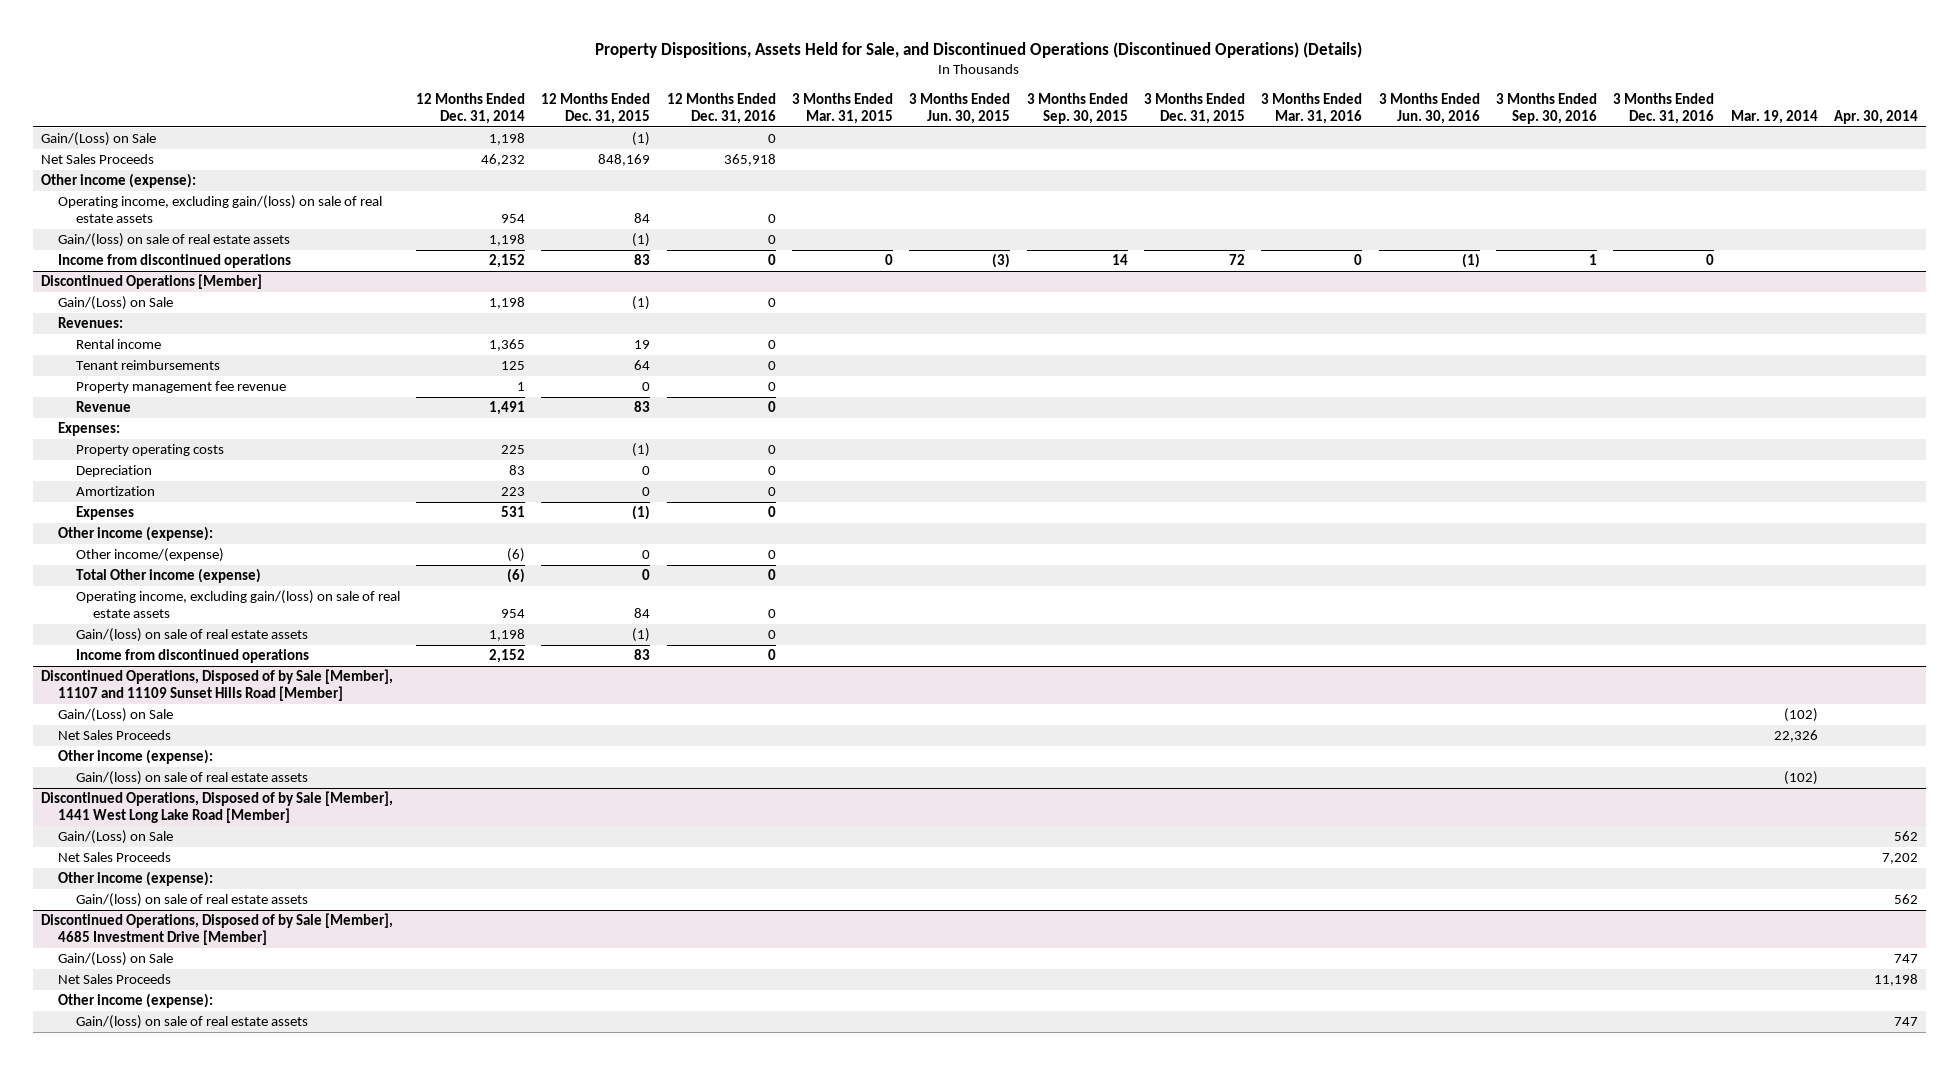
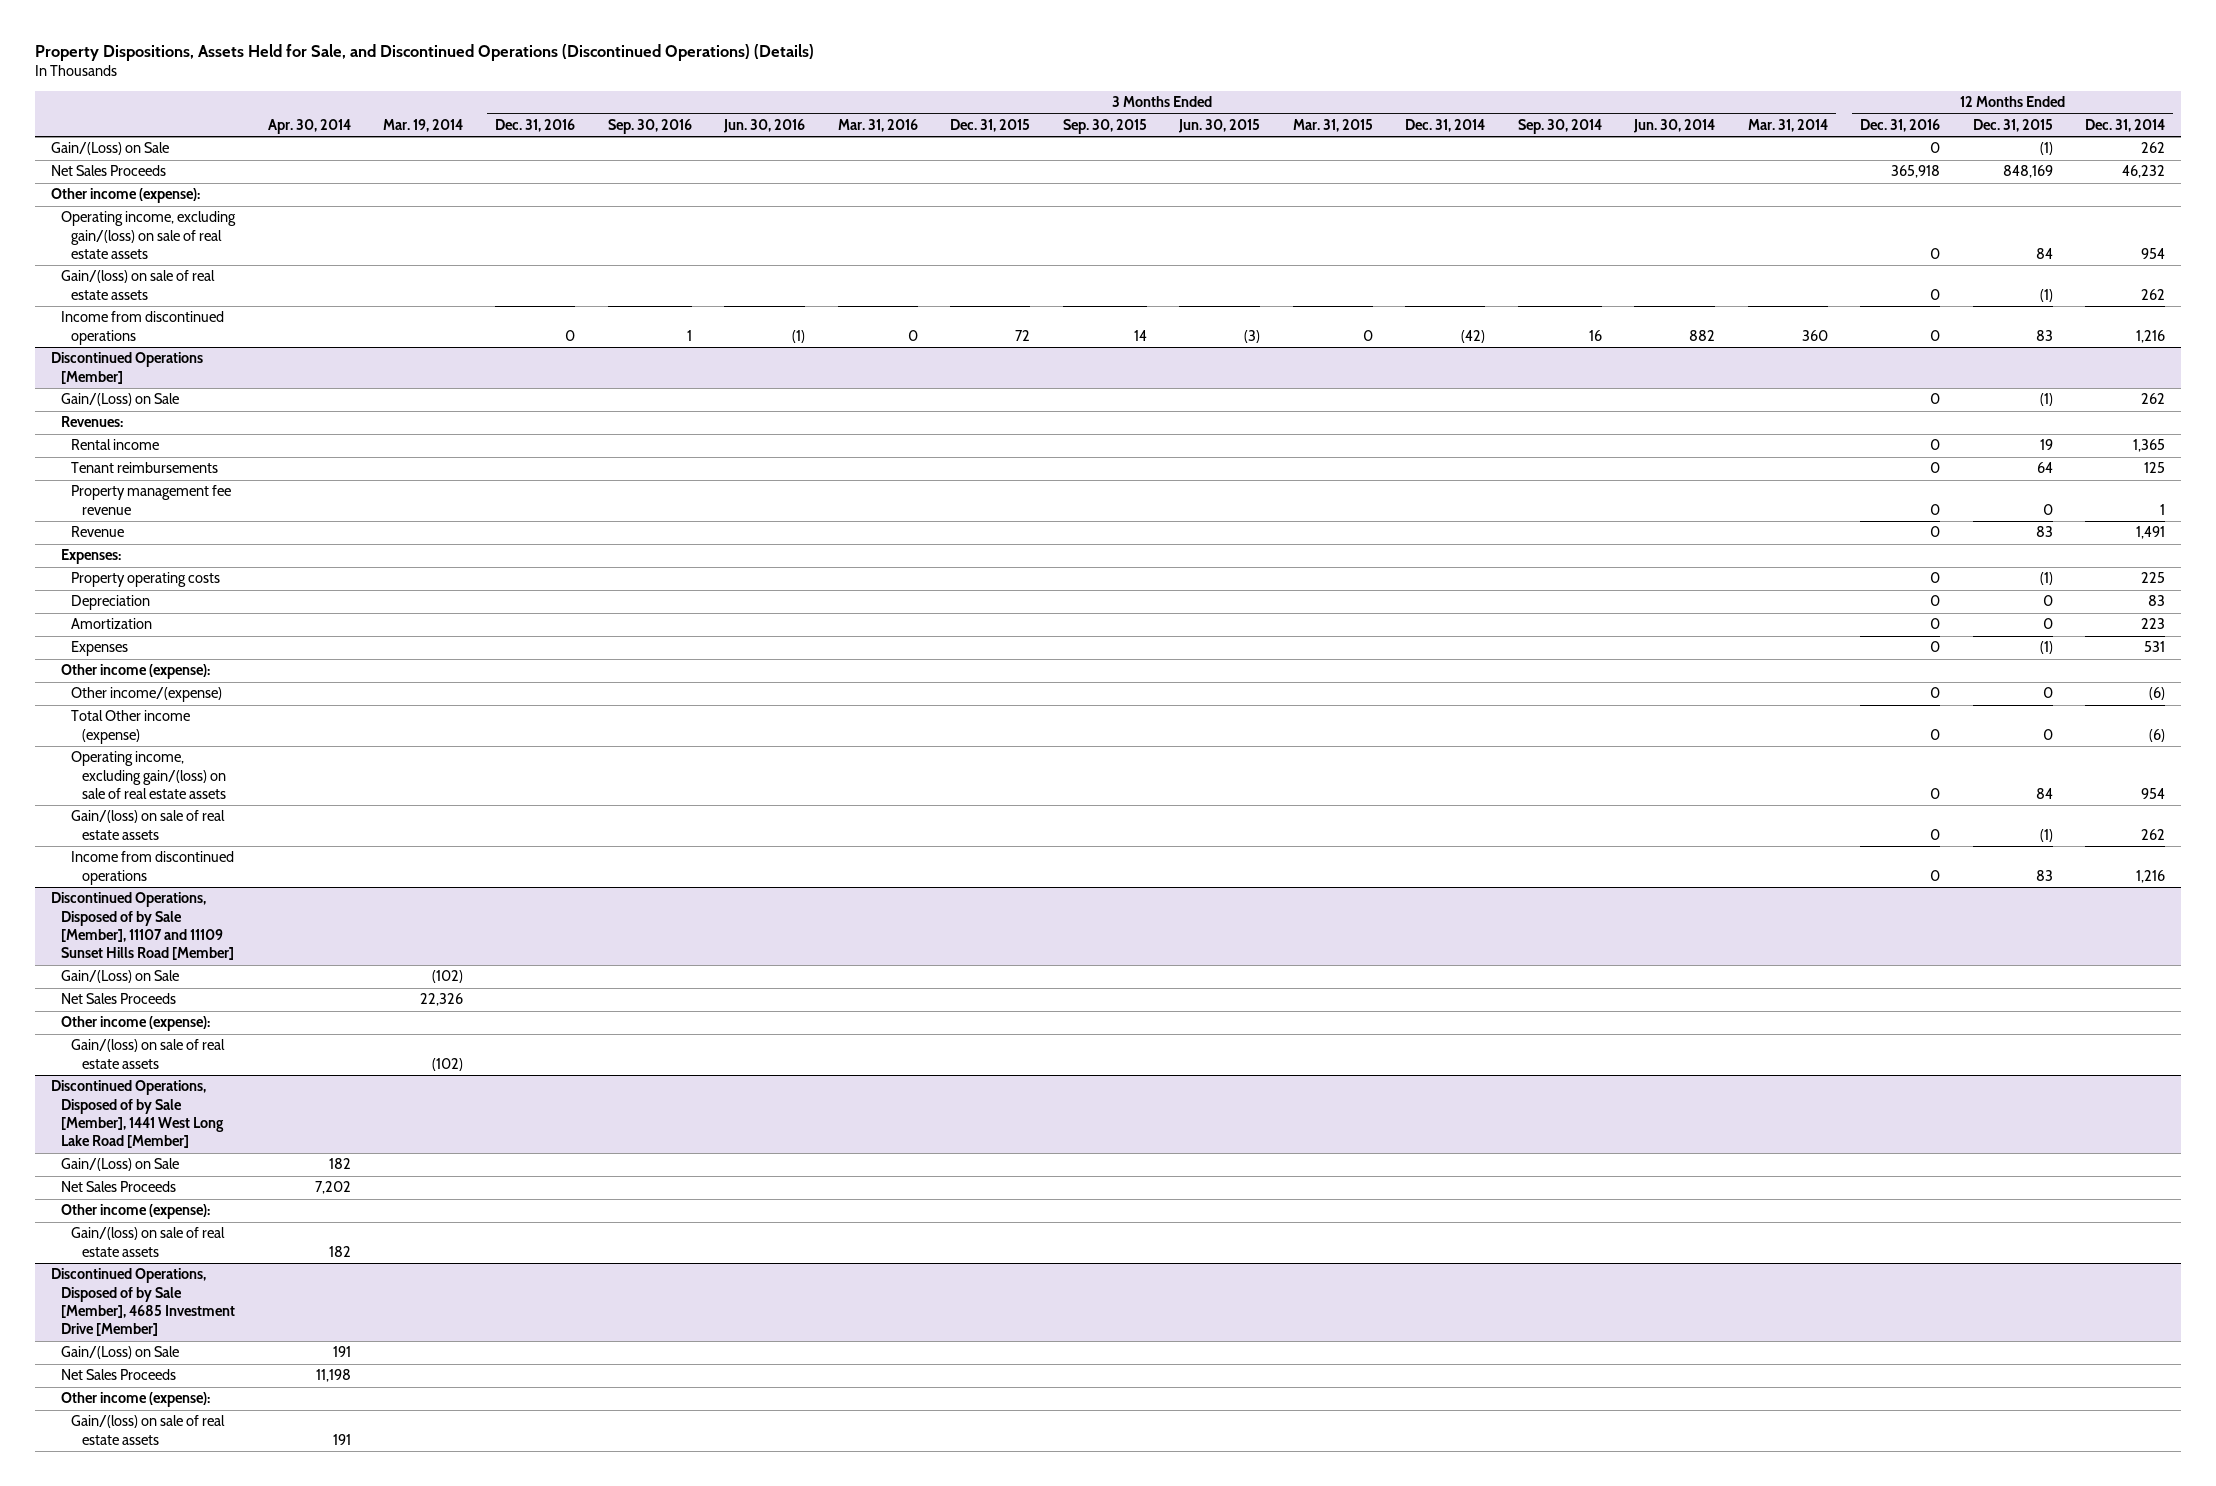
none -> [1405,119,1486,133] Dec. 31, 2014
none -> [1517,119,1602,135] Sep. 30, 2014
none -> [1633,119,1716,134] Jun. 30, 2014
none -> [1747,119,1828,133] Mar. 31, 2014
[488,133,525,146] 1,198 -> [2141,142,2166,154] 262
[488,234,525,247] 1,198 -> [2141,288,2166,300] 262
[488,254,525,269] 2,152 -> [2136,329,2166,343] 1,216
[488,297,525,310] 1,198 -> [2141,393,2166,405] 262
[488,629,525,642] 1,198 -> [2141,828,2166,840] 262
[488,649,525,664] 2,152 -> [2136,869,2166,883] 1,216
[1894,831,1919,842] 562 -> [328,1158,351,1170] 182
[1894,894,1919,905] 562 -> [328,1245,351,1257] 182
[1894,954,1919,964] 747 -> [332,1346,351,1358] 191
[1894,1017,1919,1027] 747 -> [332,1433,351,1445] 191

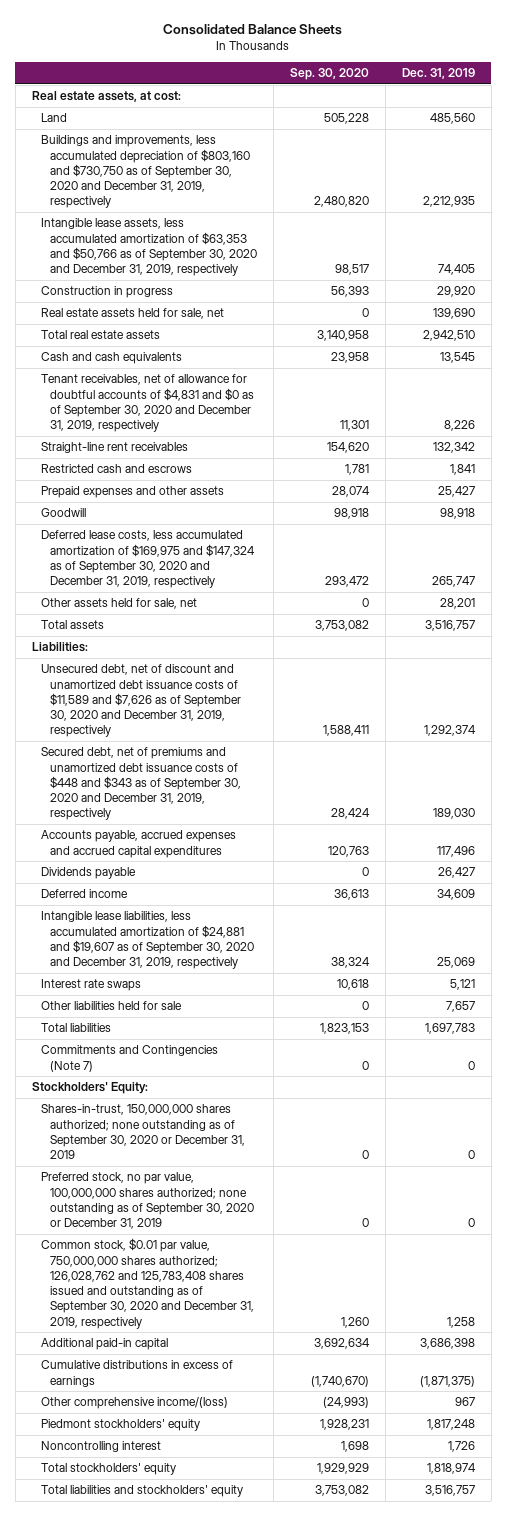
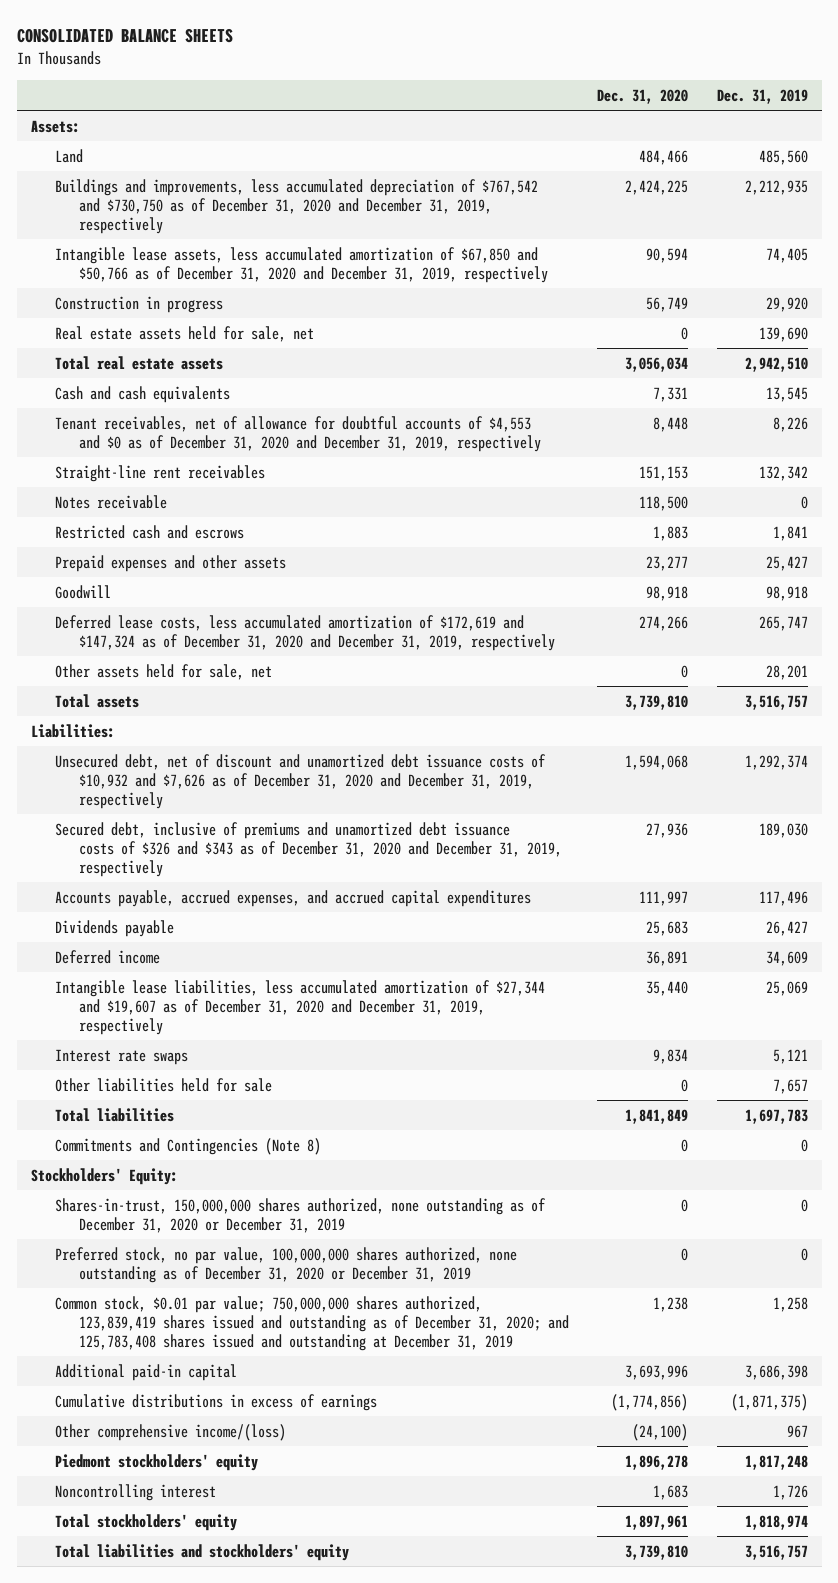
[163,23,343,35] Consolidated Balance Sheets -> [16,27,233,43] CONSOLIDATED BALANCE SHEETS
[289,67,369,80] Sep. 30, 2020 -> none
none -> [597,88,689,104] Dec. 31, 2020
[31,91,181,103] Real estate assets, at cost: -> none
none -> [30,119,80,133] Assets:
[40,135,250,209] Buildings and improvements, less accumulated depreciation of $803,160 and $730,750 as of September 30, 2020 and December 31, 2019, respectively -> [54,178,538,234] Buildings and improvements, less accumulated depreciation of $767,542 and $730,750 as of December 31, 2020 and December 31, 2019, respectively
[40,218,257,277] Intangible lease assets, less accumulated amortization of $63,353 and $50,766 as of September 30, 2020 and December 31, 2019, respectively -> [54,246,548,283] Intangible lease assets, less accumulated amortization of $67,850 and $50,766 as of December 31, 2020 and December 31, 2019, respectively
[40,374,254,433] Tenant receivables, net of allowance for doubtful accounts of $4,831 and $0 as of September 30, 2020 and December 31, 2019, respectively -> [54,415,541,452] Tenant receivables, net of allowance for doubtful accounts of $4,553 and $0 as of December 31, 2020 and December 31, 2019, respectively
none -> [54,494,167,509] Notes receivable
[40,530,255,589] Deferred lease costs, less accumulated amortization of $169,975 and $147,324 as of September 30, 2020 and December 31, 2019, respectively -> [54,614,555,651] Deferred lease costs, less accumulated amortization of $172,619 and $147,324 as of December 31, 2020 and December 31, 2019, respectively
[40,664,241,738] Unsecured debt, net of discount and unamortized debt issuance costs of $11,589 and $7,626 as of September 30, 2020 and December 31, 2019, respectively -> [54,753,546,809] Unsecured debt, net of discount and unamortized debt issuance costs of $10,932 and $7,626 as of December 31, 2020 and December 31, 2019, respectively
[40,747,241,821] Secured debt, net of premiums and unamortized debt issuance costs of $448 and $343 as of September 30, 2020 and December 31, 2019, respectively -> [54,821,562,877] Secured debt, inclusive of premiums and unamortized debt issuance costs of $326 and $343 as of December 31, 2020 and December 31, 2019, respectively
[40,830,236,858] Accounts payable, accrued expenses and accrued capital expenditures -> [54,889,531,907] Accounts payable, accrued expenses, and accrued capital expenditures
[40,911,254,970] Intangible lease liabilities, less accumulated amortization of $24,881 and $19,607 as of September 30, 2020 and December 31, 2019, respectively -> [54,979,545,1035] Intangible lease liabilities, less accumulated amortization of $27,344 and $19,607 as of December 31, 2020 and December 31, 2019, respectively
[40,1045,218,1072] Commitments and Contingencies (Note 7) -> [54,1137,321,1155] Commitments and Contingencies (Note 8)
[40,1104,245,1160] Shares-in-trust, 150,000,000 shares authorized; none outstanding as of September 30, 2020 or December 31, 2019 -> [54,1197,546,1233] Shares-in-trust, 150,000,000 shares authorized, none outstanding as of December 31, 2020 or December 31, 2019
[40,1172,254,1230] Preferred stock, no par value, 100,000,000 shares authorized; none outstanding as of September 30, 2020 or December 31, 2019 -> [54,1246,517,1283] Preferred stock, no par value, 100,000,000 shares authorized, none outstanding as of December 31, 2020 or December 31, 2019
[40,1238,254,1329] Common stock, $0.01 par value, 750,000,000 shares authorized; 126,028,762 and 125,783,408 shares issued and outstanding as of September 30, 2020 and December 31, 2019, respectively -> [54,1295,569,1351] Common stock, $0.01 par value; 750,000,000 shares authorized, 123,839,419 shares issued and outstanding as of December 31, 2020; and 125,783,408 shares issued and outstanding at December 31, 2019

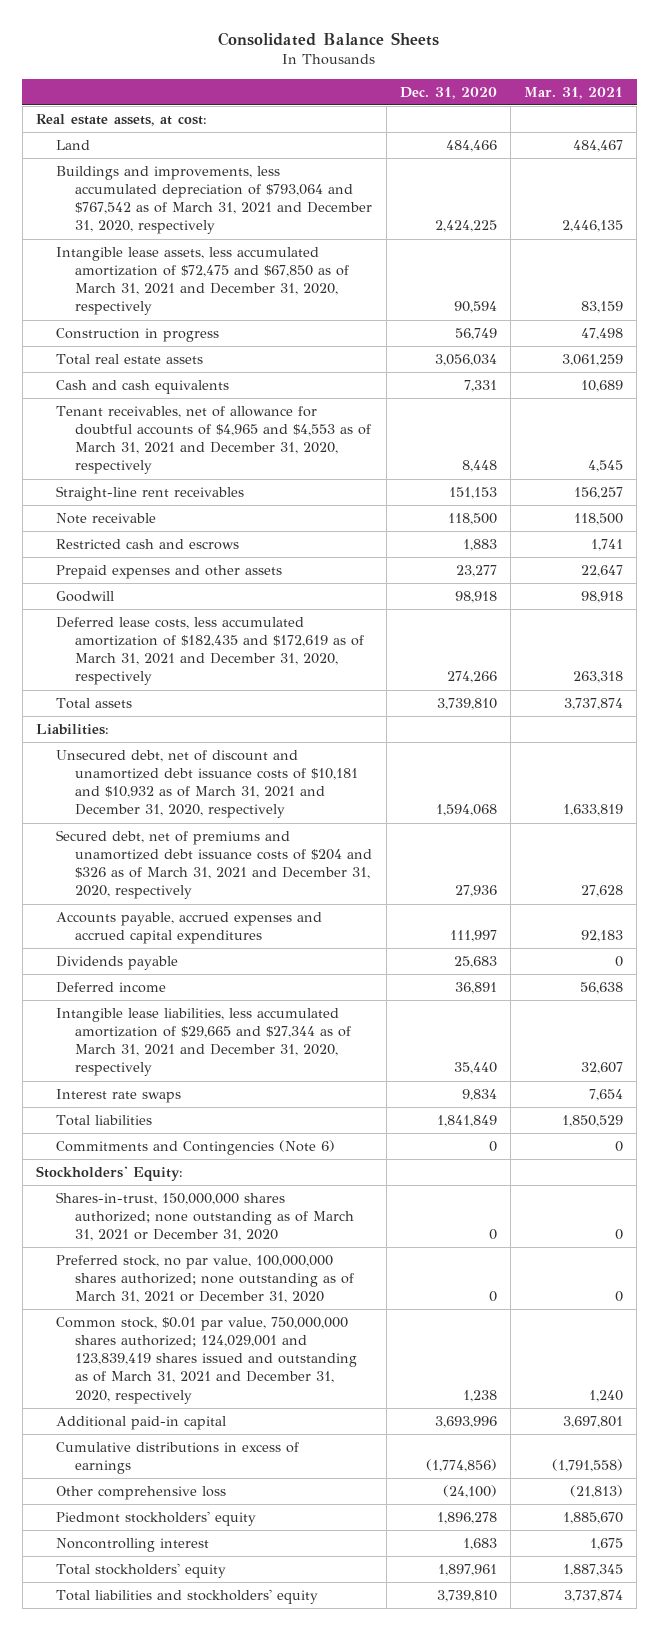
[16,27,233,43] CONSOLIDATED BALANCE SHEETS -> [218,31,440,46] Consolidated Balance Sheets
[716,88,808,104] Dec. 31, 2019 -> none
none -> [524,86,624,99] Mar. 31, 2021
[30,119,80,133] Assets: -> none
none -> [35,114,207,127] Real estate assets, at cost:
[54,178,538,234] Buildings and improvements, less accumulated depreciation of $767,542 and $730,750 as of December 31, 2020 and December 31, 2019, respectively -> [55,166,373,235] Buildings and improvements, less accumulated depreciation of $793,064 and $767,542 as of March 31, 2021 and December 31, 2020, respectively
[54,246,548,283] Intangible lease assets, less accumulated amortization of $67,850 and $50,766 as of December 31, 2020 and December 31, 2019, respectively -> [55,247,350,316] Intangible lease assets, less accumulated amortization of $72,475 and $67,850 as of March 31, 2021 and December 31, 2020, respectively
[54,325,314,342] Real estate assets held for sale, net -> none
[54,415,541,452] Tenant receivables, net of allowance for doubtful accounts of $4,553 and $0 as of December 31, 2020 and December 31, 2019, respectively -> [55,406,372,475] Tenant receivables, net of allowance for doubtful accounts of $4,965 and $4,553 as of March 31, 2021 and December 31, 2020, respectively
[54,494,167,509] Notes receivable -> [55,513,156,525] Note receivable
[54,663,272,680] Other assets held for sale, net -> none
[54,614,555,651] Deferred lease costs, less accumulated amortization of $172,619 and $147,324 as of December 31, 2020 and December 31, 2019, respectively -> [55,617,365,686] Deferred lease costs, less accumulated amortization of $182,435 and $172,619 as of March 31, 2021 and December 31, 2020, respectively
[54,753,546,809] Unsecured debt, net of discount and unamortized debt issuance costs of $10,932 and $7,626 as of December 31, 2020 and December 31, 2019, respectively -> [55,750,359,819] Unsecured debt, net of discount and unamortized debt issuance costs of $10,181 and $10,932 as of March 31, 2021 and December 31, 2020, respectively
[54,821,562,877] Secured debt, inclusive of premiums and unamortized debt issuance costs of $326 and $343 as of December 31, 2020 and December 31, 2019, respectively -> [55,830,373,900] Secured debt, net of premiums and unamortized debt issuance costs of $204 and $326 as of March 31, 2021 and December 31, 2020, respectively
[54,889,531,907] Accounts payable, accrued expenses, and accrued capital expenditures -> [55,912,322,945] Accounts payable, accrued expenses and accrued capital expenditures
[54,979,545,1035] Intangible lease liabilities, less accumulated amortization of $27,344 and $19,607 as of December 31, 2020 and December 31, 2019, respectively -> [55,1008,352,1077] Intangible lease liabilities, less accumulated amortization of $29,665 and $27,344 as of March 31, 2021 and December 31, 2020, respectively
[54,1077,272,1092] Other liabilities held for sale -> none
[54,1137,321,1155] Commitments and Contingencies (Note 8) -> [55,1140,335,1156] Commitments and Contingencies (Note 6)
[54,1197,546,1233] Shares-in-trust, 150,000,000 shares authorized, none outstanding as of December 31, 2020 or December 31, 2019 -> [55,1192,355,1242] Shares-in-trust, 150,000,000 shares authorized; none outstanding as of March 31, 2021 or December 31, 2020
[54,1246,517,1283] Preferred stock, no par value, 100,000,000 shares authorized, none outstanding as of December 31, 2020 or December 31, 2019 -> [55,1255,355,1304] Preferred stock, no par value, 100,000,000 shares authorized; none outstanding as of March 31, 2021 or December 31, 2020
[54,1295,569,1351] Common stock, $0.01 par value; 750,000,000 shares authorized, 123,839,419 shares issued and outstanding as of December 31, 2020; and 125,783,408 shares issued and outstanding at December 31, 2019 -> [55,1317,358,1404] Common stock, $0.01 par value, 750,000,000 shares authorized; 124,029,001 and 123,839,419 shares issued and outstanding as of March 31, 2021 and December 31, 2020, respectively
[54,1423,286,1441] Other comprehensive income/(loss) -> [55,1486,226,1501] Other comprehensive loss

